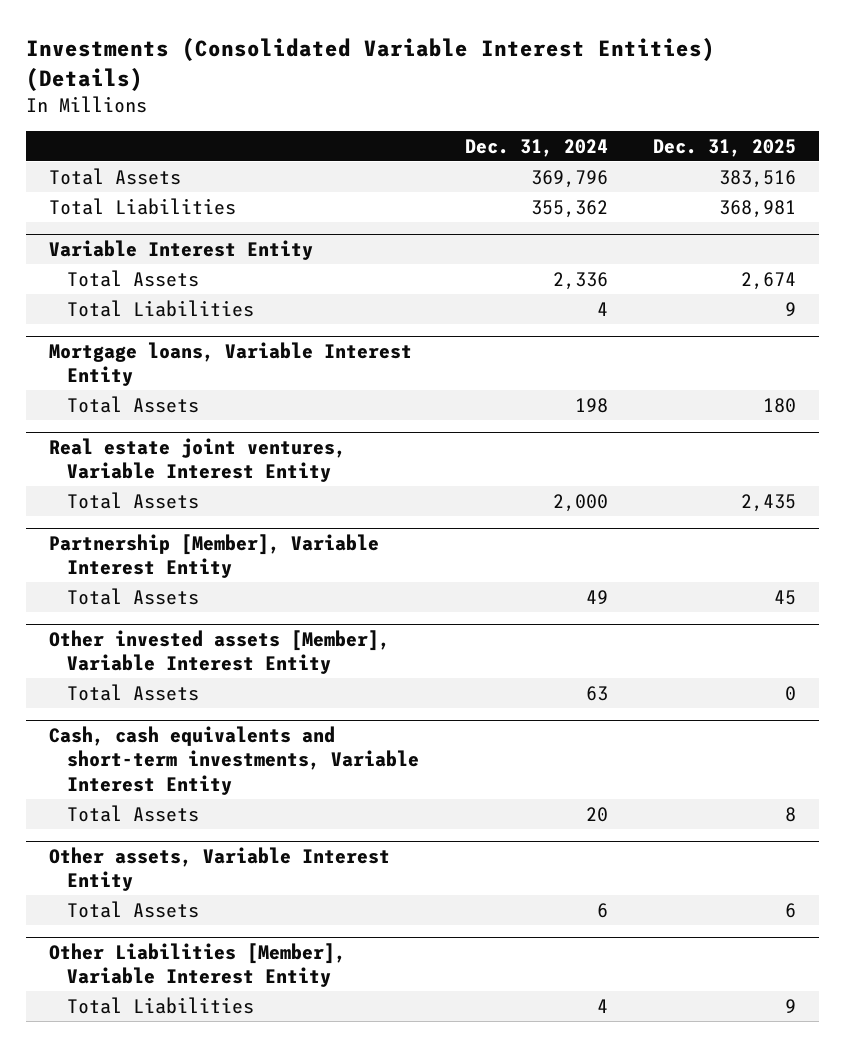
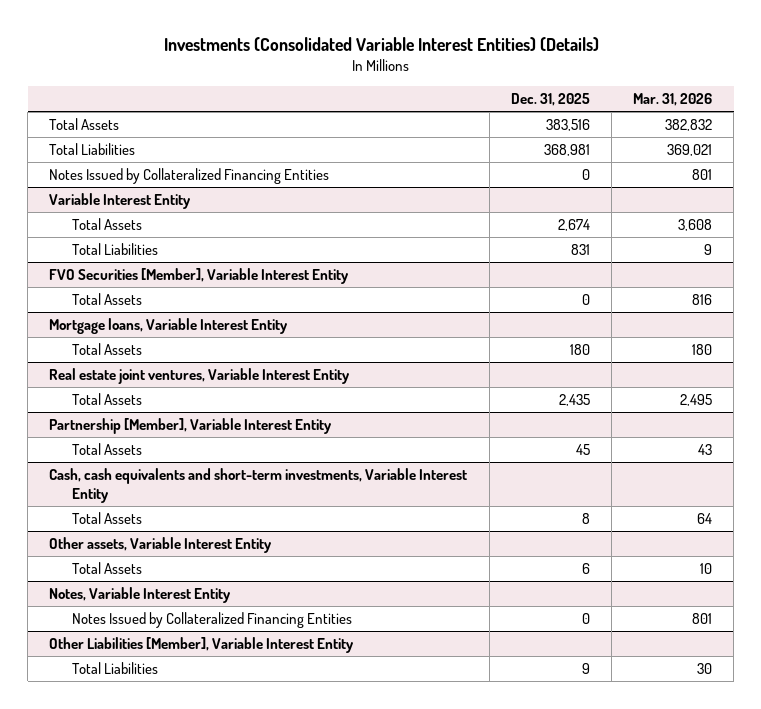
[464,138,608,157] Dec. 31, 2024 -> none
none -> [633,93,713,107] Mar. 31, 2026
none -> [49,167,330,184] Notes Issued by Collateralized Financing Entities
[785,301,797,316] 9 -> [570,243,590,255] 831
none -> [49,267,350,284] FVO Securities [Member], Variable Interest Entity
none -> [72,292,143,305] Total Assets
[48,629,390,675] Other invested assets [Member], Variable Interest Entity -> none
[66,683,199,701] Total Assets -> none
none -> [49,586,232,603] Notes, Variable Interest Entity
none -> [72,611,353,628] Notes Issued by Collateralized Financing Entities

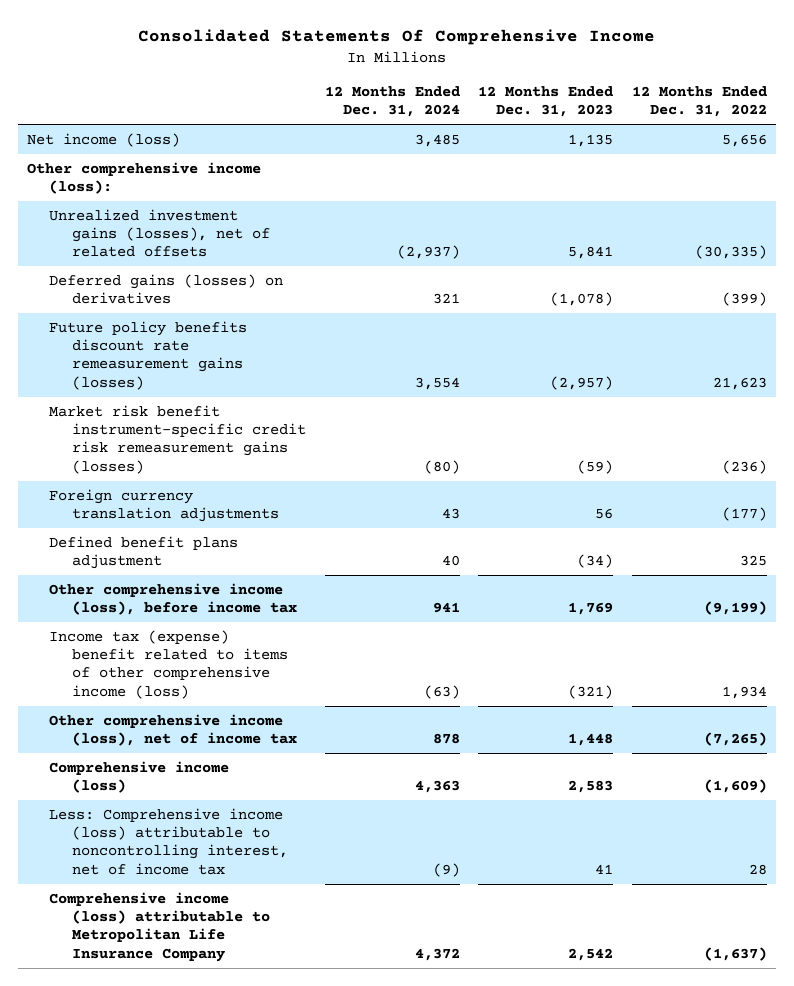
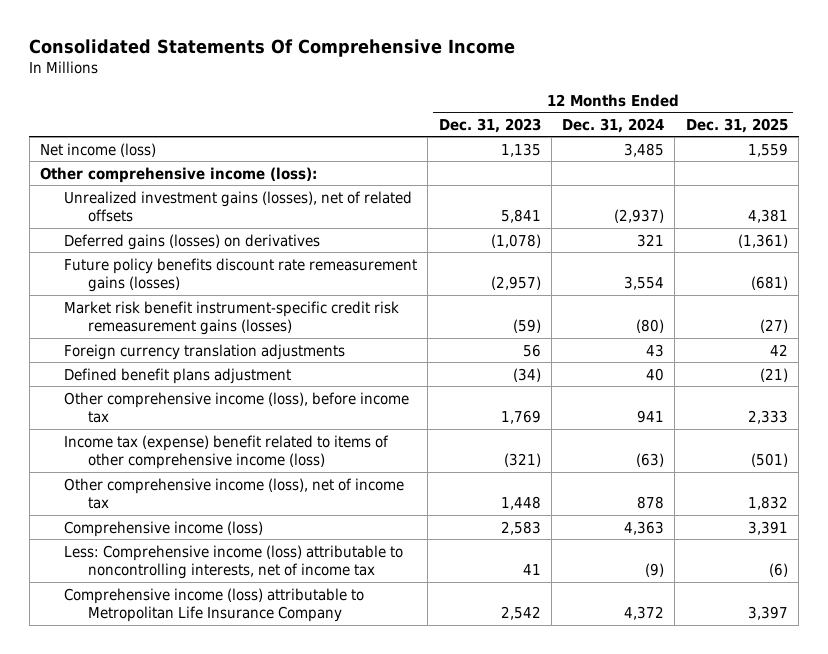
[631,86,767,118] 12 Months Ended Dec. 31, 2022 -> none
none -> [685,117,788,133] Dec. 31, 2025
[49,807,288,875] Less: Comprehensive income (loss) attributable to noncontrolling interest, net of income tax -> [63,544,403,580] Less: Comprehensive income (loss) attributable to noncontrolling interests, net of income tax

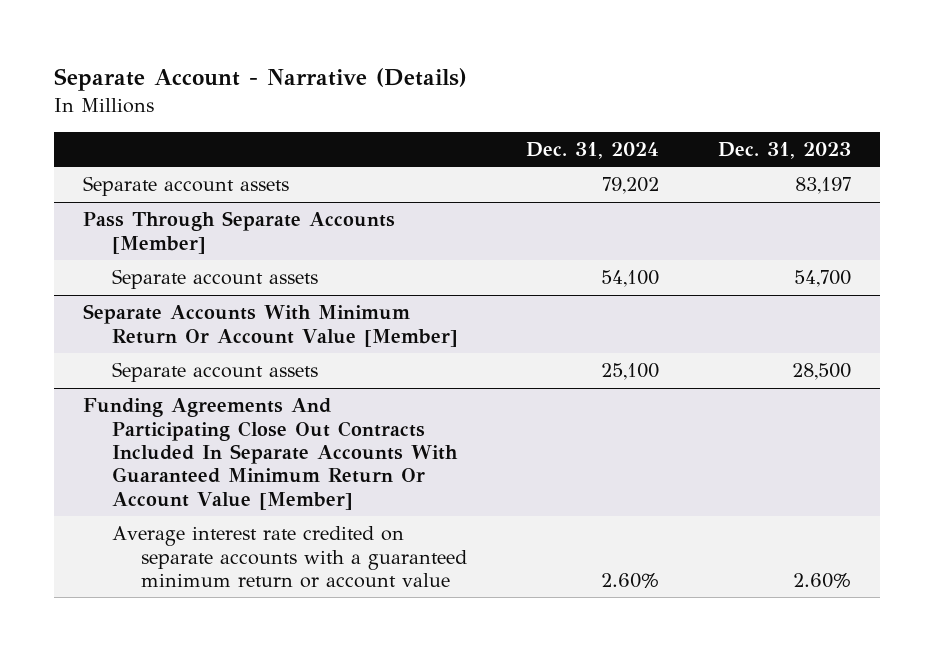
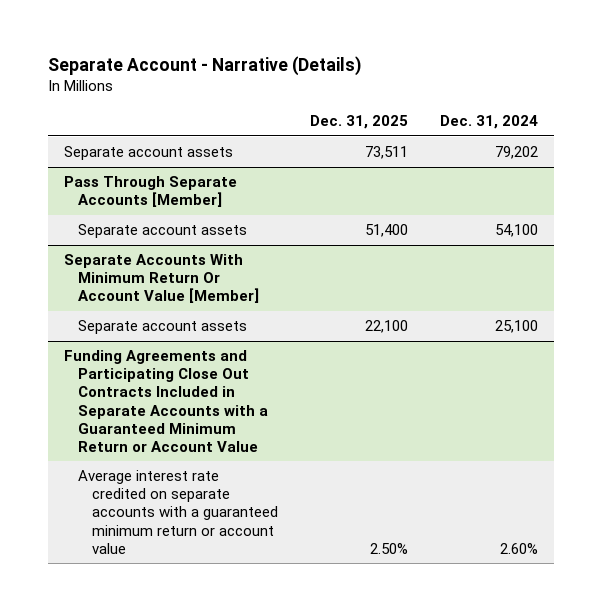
[717,142,851,160] Dec. 31, 2023 -> none
none -> [310,115,409,130] Dec. 31, 2025
[83,398,459,510] Funding Agreements And Participating Close Out Contracts Included In Separate Accounts With Guaranteed Minimum Return Or Account Value [Member] -> [63,350,268,452] Funding Agreements and Participating Close Out Contracts Included in Separate Accounts with a Guaranteed Minimum Return or Account Value

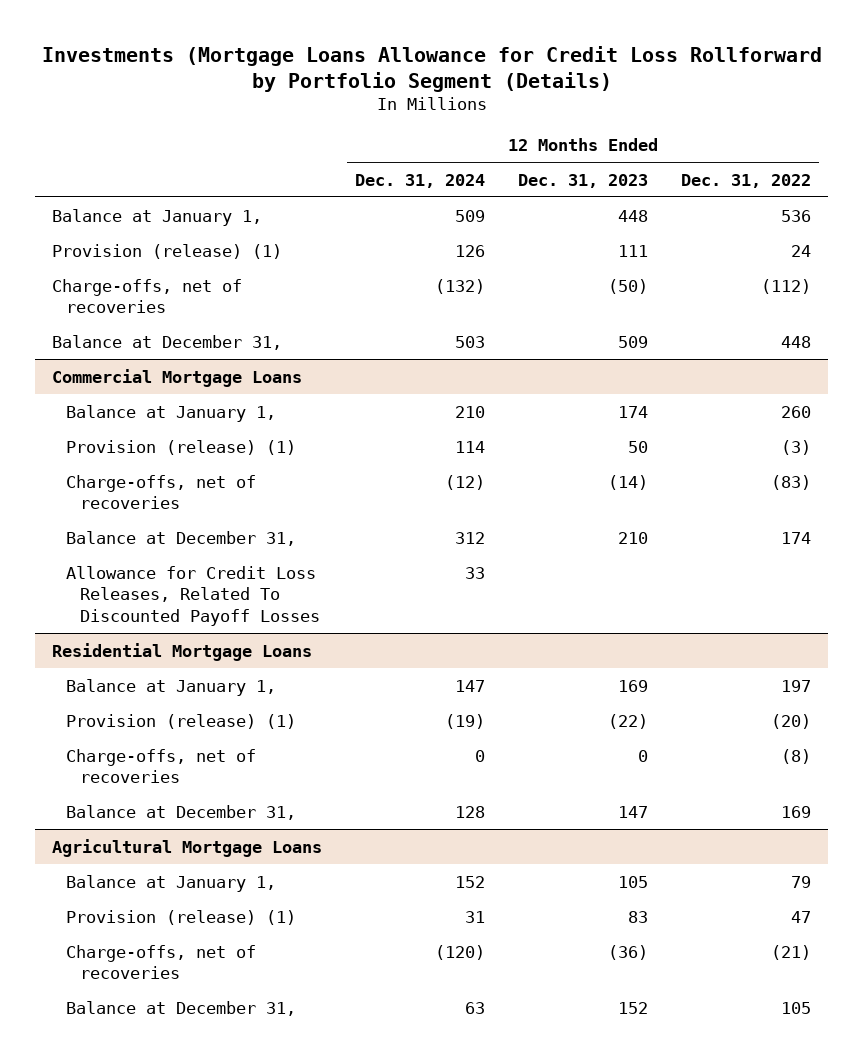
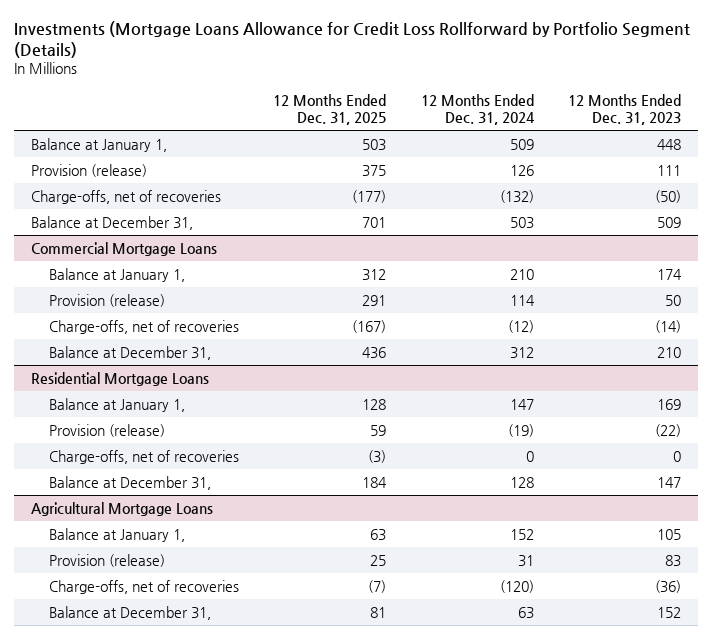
[681,173,812,188] Dec. 31, 2022 -> none
none -> [273,93,387,125] 12 Months Ended Dec. 31, 2025
[51,243,282,259] Provision (release) (1) -> [30,163,147,177] Provision (release)
[66,439,297,455] Provision (release) (1) -> [49,293,166,307] Provision (release)
[66,565,321,626] Allowance for Credit Loss Releases, Related To Discounted Payoff Losses -> none
[66,713,297,729] Provision (release) (1) -> [49,423,166,437] Provision (release)
[66,909,297,925] Provision (release) (1) -> [49,553,166,567] Provision (release)

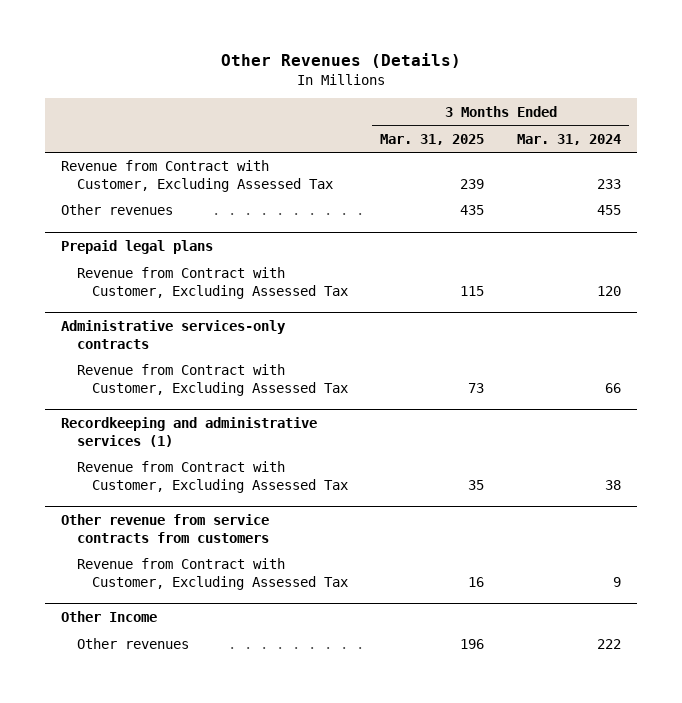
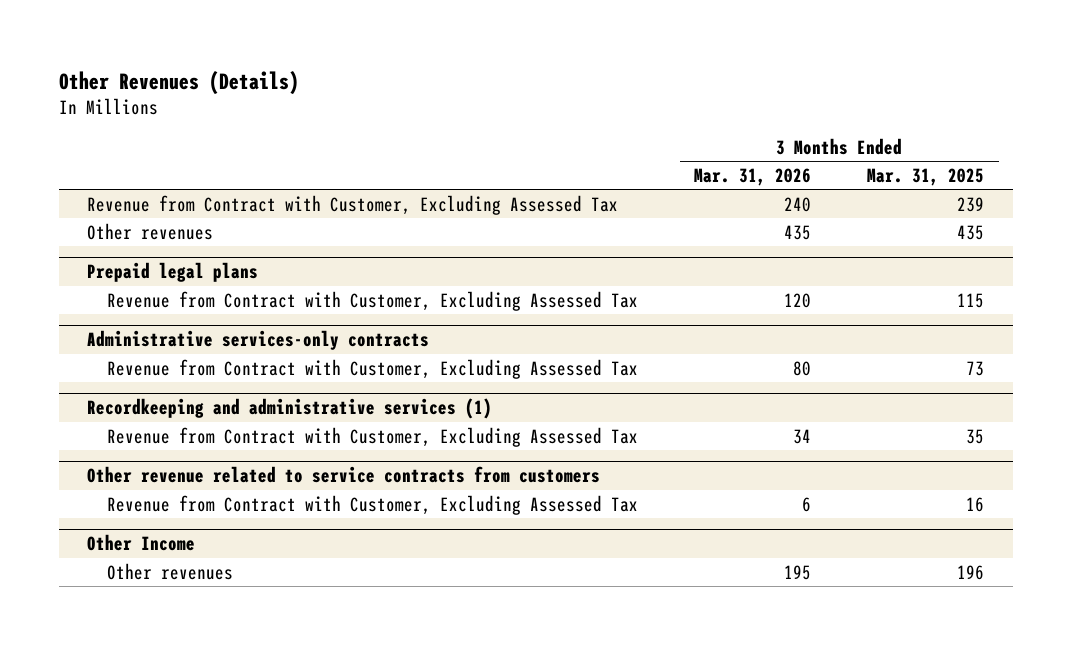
[516,133,621,145] Mar. 31, 2024 -> none
none -> [694,167,812,186] Mar. 31, 2026
[61,514,270,543] Other revenue from service contracts from customers -> [87,466,601,484] Other revenue related to service contracts from customers

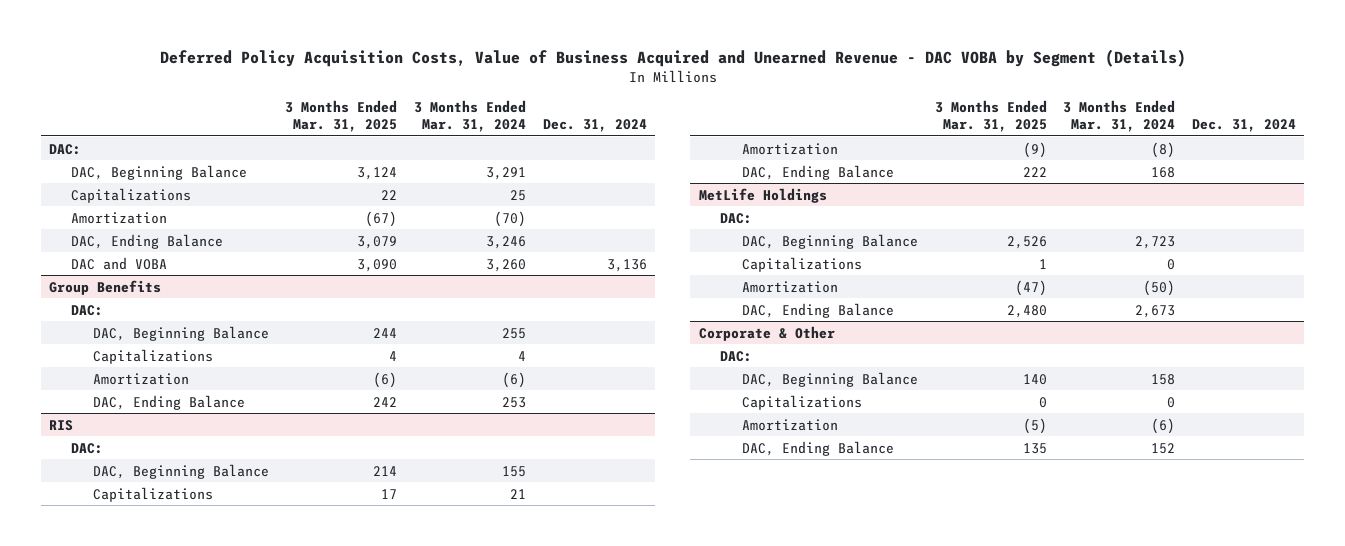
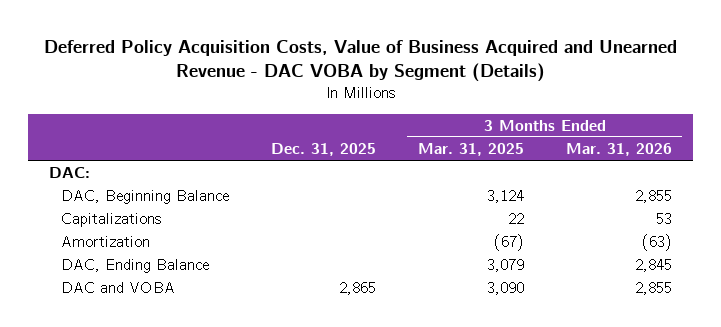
[413,100,526,133] 3 Months Ended Mar. 31, 2024 -> none
[542,119,647,133] Dec. 31, 2024 -> none
none -> [270,142,376,156] Dec. 31, 2025
none -> [565,142,672,156] Mar. 31, 2026
[49,279,162,295] Group Benefits -> none
[70,304,103,316] DAC: -> none
[92,325,269,341] DAC, Beginning Balance -> none
[92,348,213,364] Capitalizations -> none
[92,372,189,385] Amortization -> none
[92,394,245,410] DAC, Ending Balance -> none
[49,419,74,431] RIS -> none
[70,442,103,454] DAC: -> none
[92,463,269,479] DAC, Beginning Balance -> none
[92,486,213,502] Capitalizations -> none
[741,142,838,155] Amortization -> none
[741,164,894,180] DAC, Ending Balance -> none
[698,187,827,203] MetLife Holdings -> none
[720,212,753,224] DAC: -> none
[741,233,918,249] DAC, Beginning Balance -> none
[741,256,862,272] Capitalizations -> none
[741,280,838,293] Amortization -> none
[741,302,894,318] DAC, Ending Balance -> none
[698,325,835,341] Corporate & Other -> none
[720,350,753,362] DAC: -> none
[741,371,918,387] DAC, Beginning Balance -> none
[741,394,862,410] Capitalizations -> none
[741,418,838,431] Amortization -> none
[741,440,894,456] DAC, Ending Balance -> none

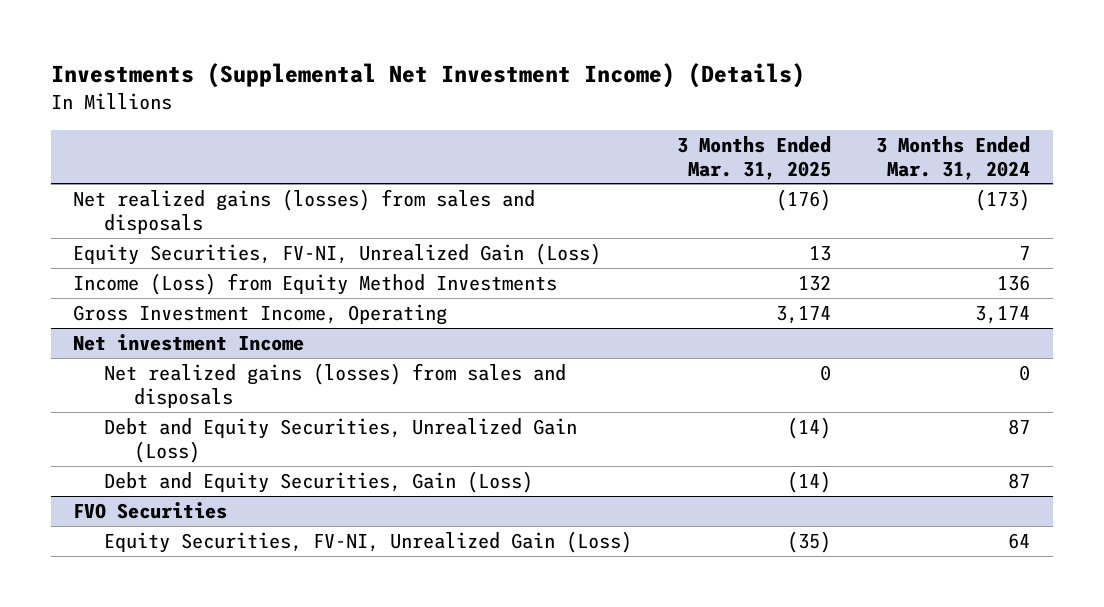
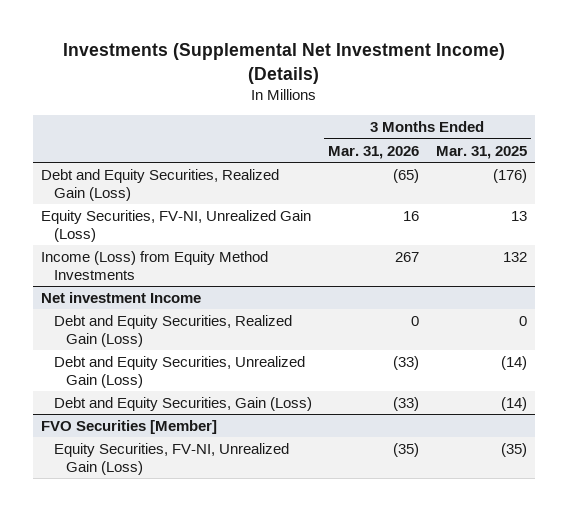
[876,135,1031,180] 3 Months Ended Mar. 31, 2024 -> none
none -> [328,145,420,159] Mar. 31, 2026
[73,188,536,234] Net realized gains (losses) from sales and disposals -> [41,168,280,201] Debt and Equity Securities, Realized Gain (Loss)
[73,303,448,325] Gross Investment Income, Operating -> none
[103,362,566,408] Net realized gains (losses) from sales and disposals -> [53,314,292,347] Debt and Equity Securities, Realized Gain (Loss)
[73,501,228,519] FVO Securities -> [41,419,218,434] FVO Securities [Member]

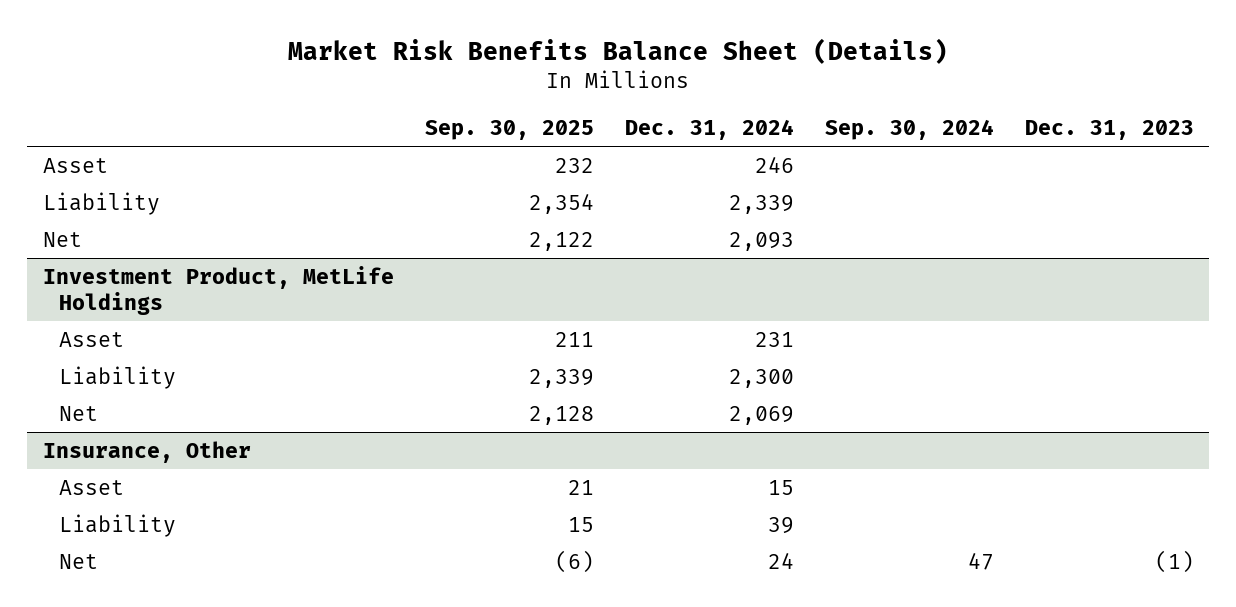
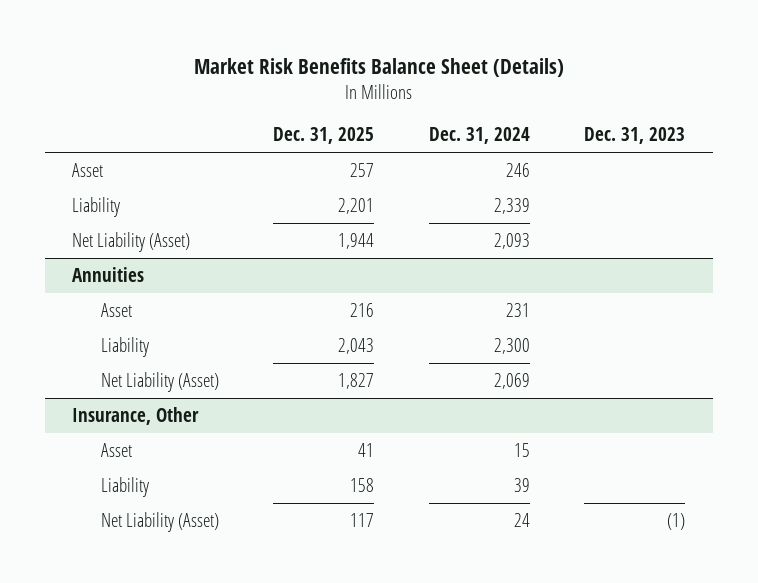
[424,120,594,141] Sep. 30, 2025 -> none
[824,119,994,141] Sep. 30, 2024 -> none
none -> [273,127,375,145] Dec. 31, 2025
[42,265,394,315] Investment Product, MetLife Holdings -> none
[42,231,82,247] Net -> [72,232,191,253] Net Liability (Asset)
none -> [72,267,145,283] Annuities
[58,405,98,421] Net -> [100,372,219,393] Net Liability (Asset)
[58,553,98,569] Net -> [100,512,219,533] Net Liability (Asset)

